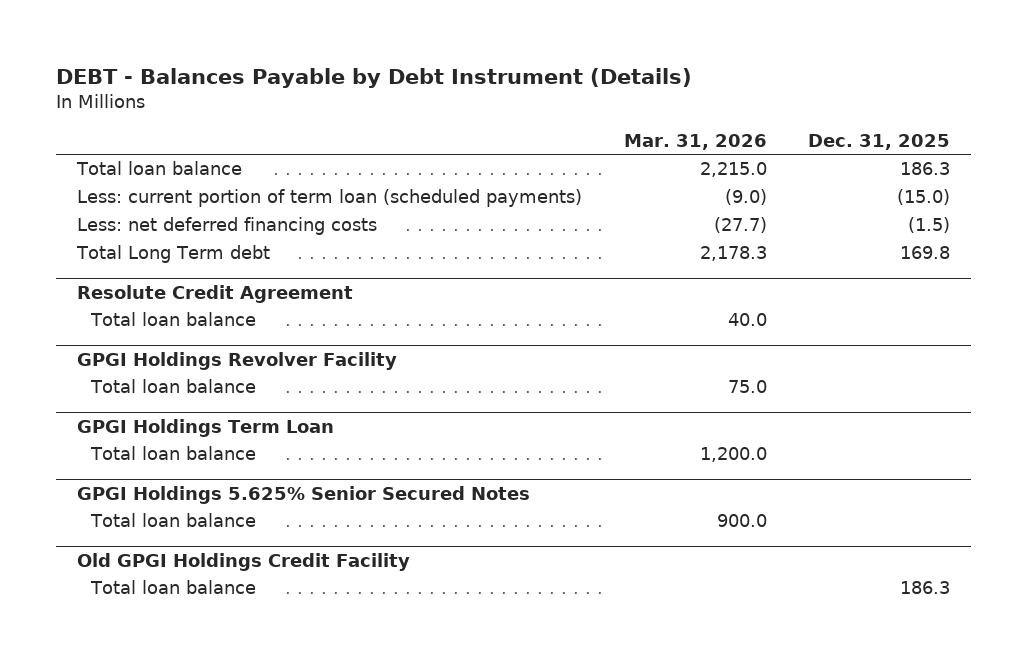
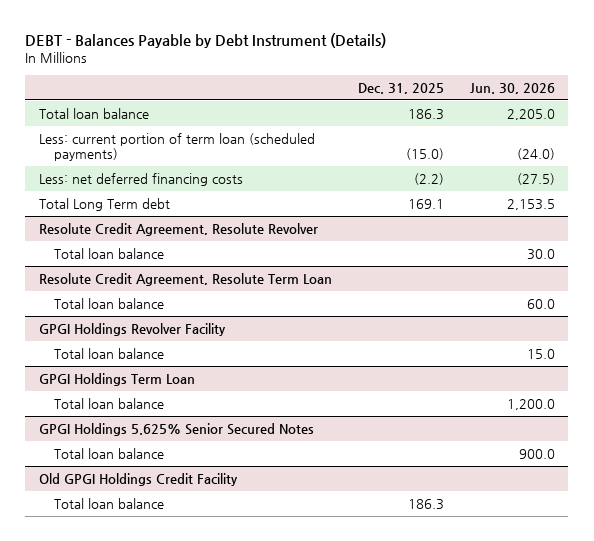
[623,133,767,150] Mar. 31, 2026 -> none
none -> [470,82,556,94] Jun. 30, 2026
[908,217,951,234] (1.5) -> [413,172,444,185] (2.2)
[900,246,951,260] 169.8 -> [407,198,444,209] 169.1
[77,284,354,303] Resolute Credit Agreement -> [38,222,318,236] Resolute Credit Agreement, Resolute Revolver
none -> [38,272,332,286] Resolute Credit Agreement, Resolute Term Loan
none -> [54,297,165,309] Total loan balance

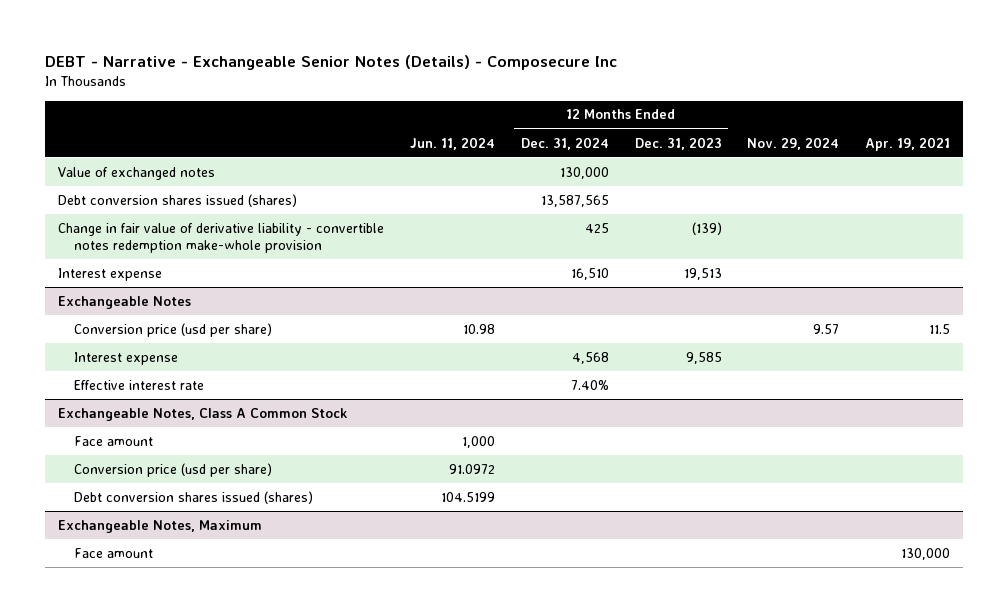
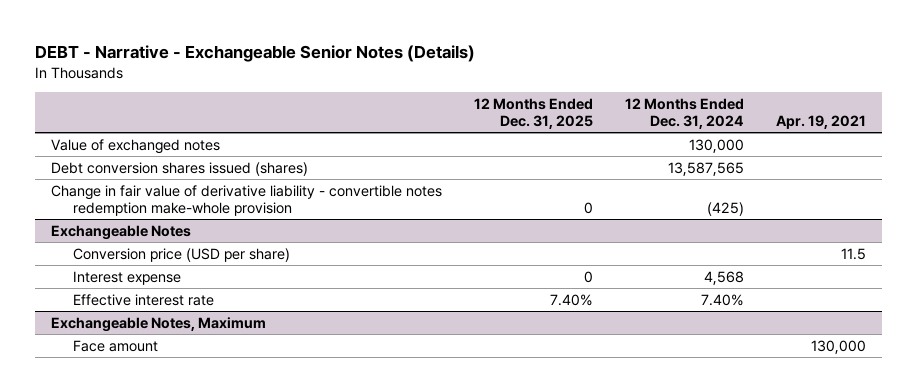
[44,55,617,71] DEBT - Narrative - Exchangeable Senior Notes (Details) - Composecure Inc -> [35,44,476,62] DEBT - Narrative - Exchangeable Senior Notes (Details)
[409,136,495,150] Jun. 11, 2024 -> none
[634,136,722,150] Dec. 31, 2023 -> none
[747,136,840,150] Nov. 29, 2024 -> none
none -> [474,97,594,130] 12 Months Ended Dec. 31, 2025
[57,267,162,281] Interest expense -> none
[584,222,609,233] 425 -> [707,202,745,217] (425)
[74,322,273,337] Conversion price (usd per share) -> [73,247,291,262] Conversion price (USD per share)
[57,407,348,421] Exchangeable Notes, Class A Common Stock -> none
[74,435,154,446] Face amount -> none
[74,462,273,477] Conversion price (usd per share) -> none
[74,490,314,504] Debt conversion shares issued (shares) -> none

